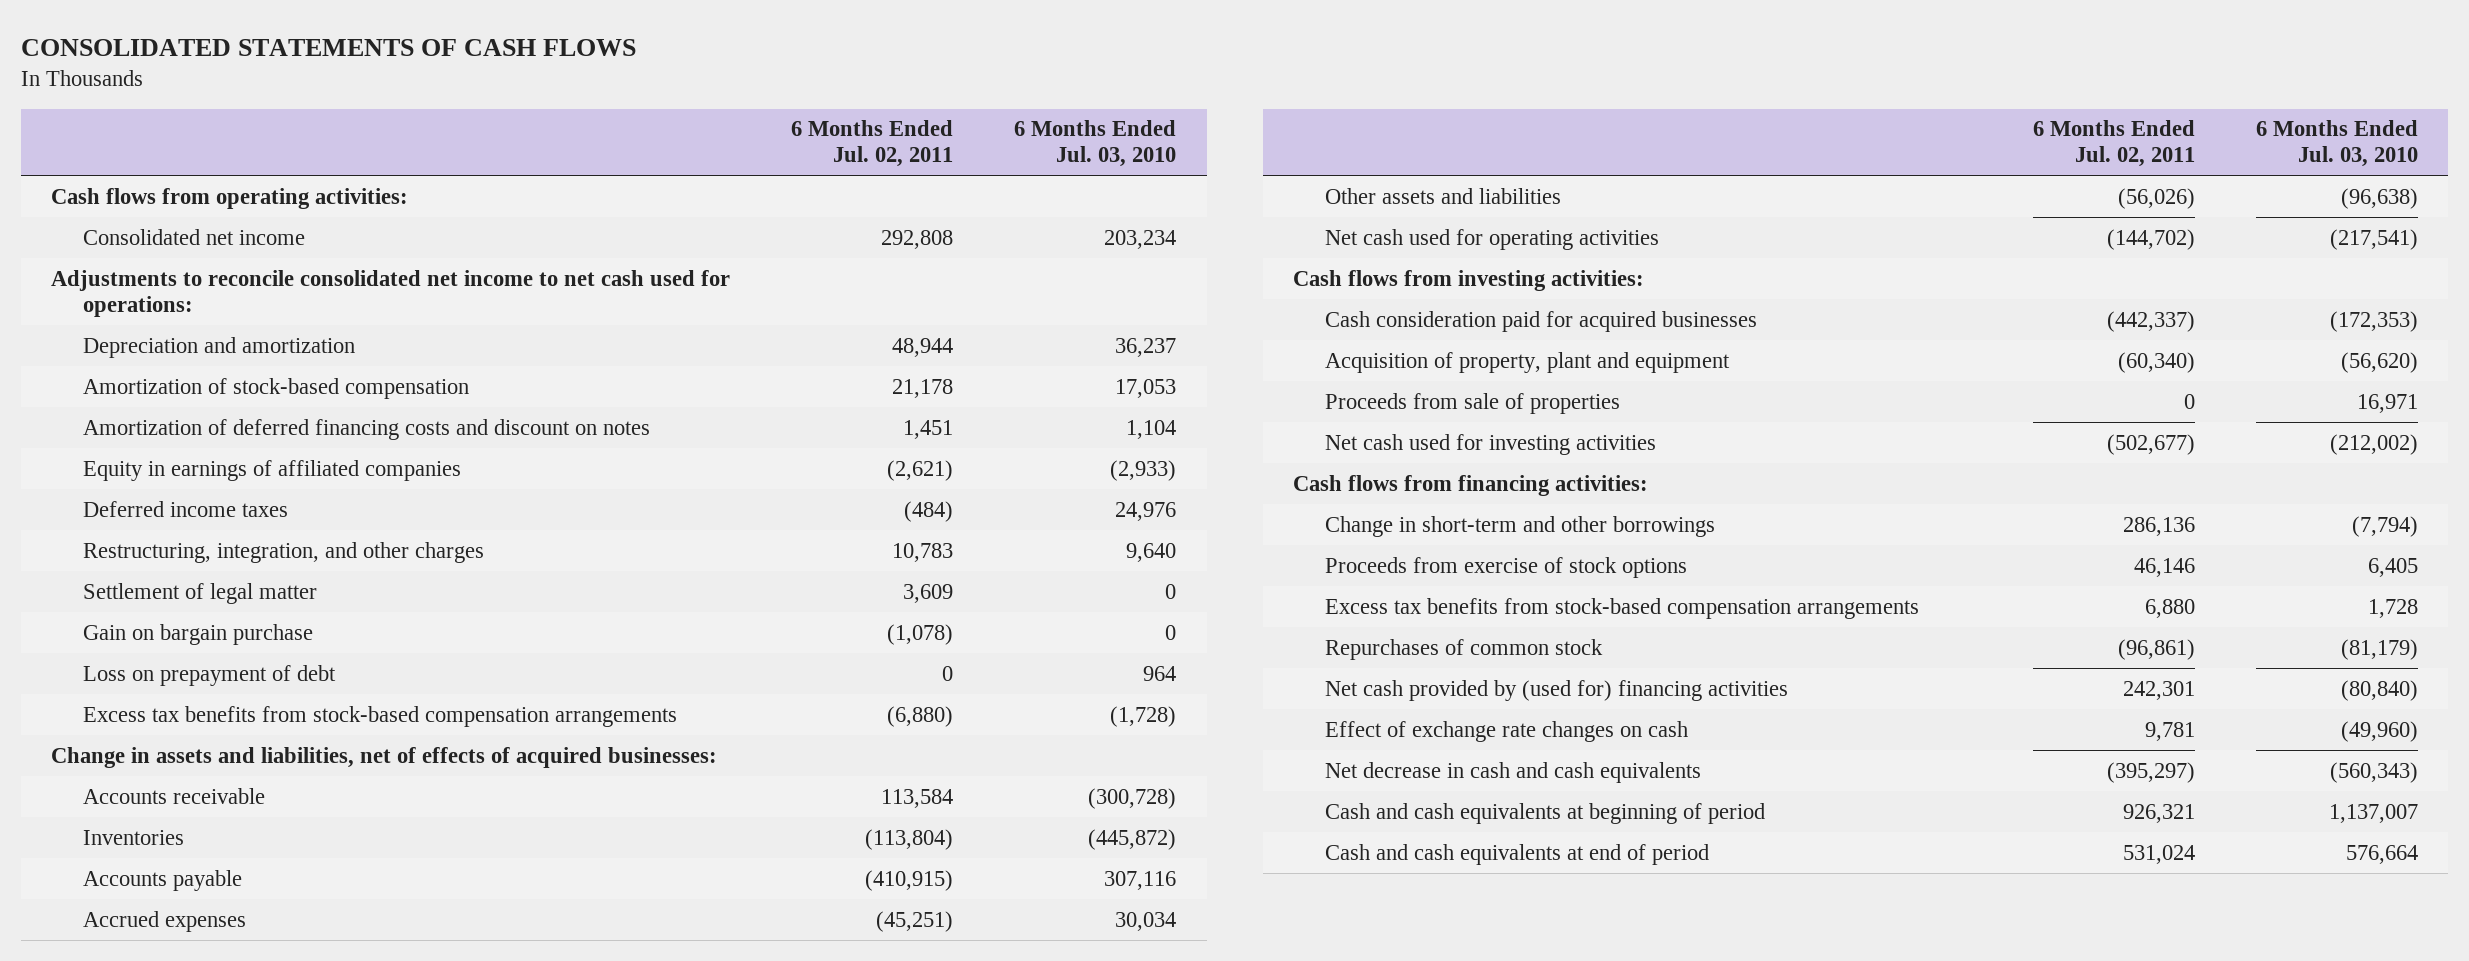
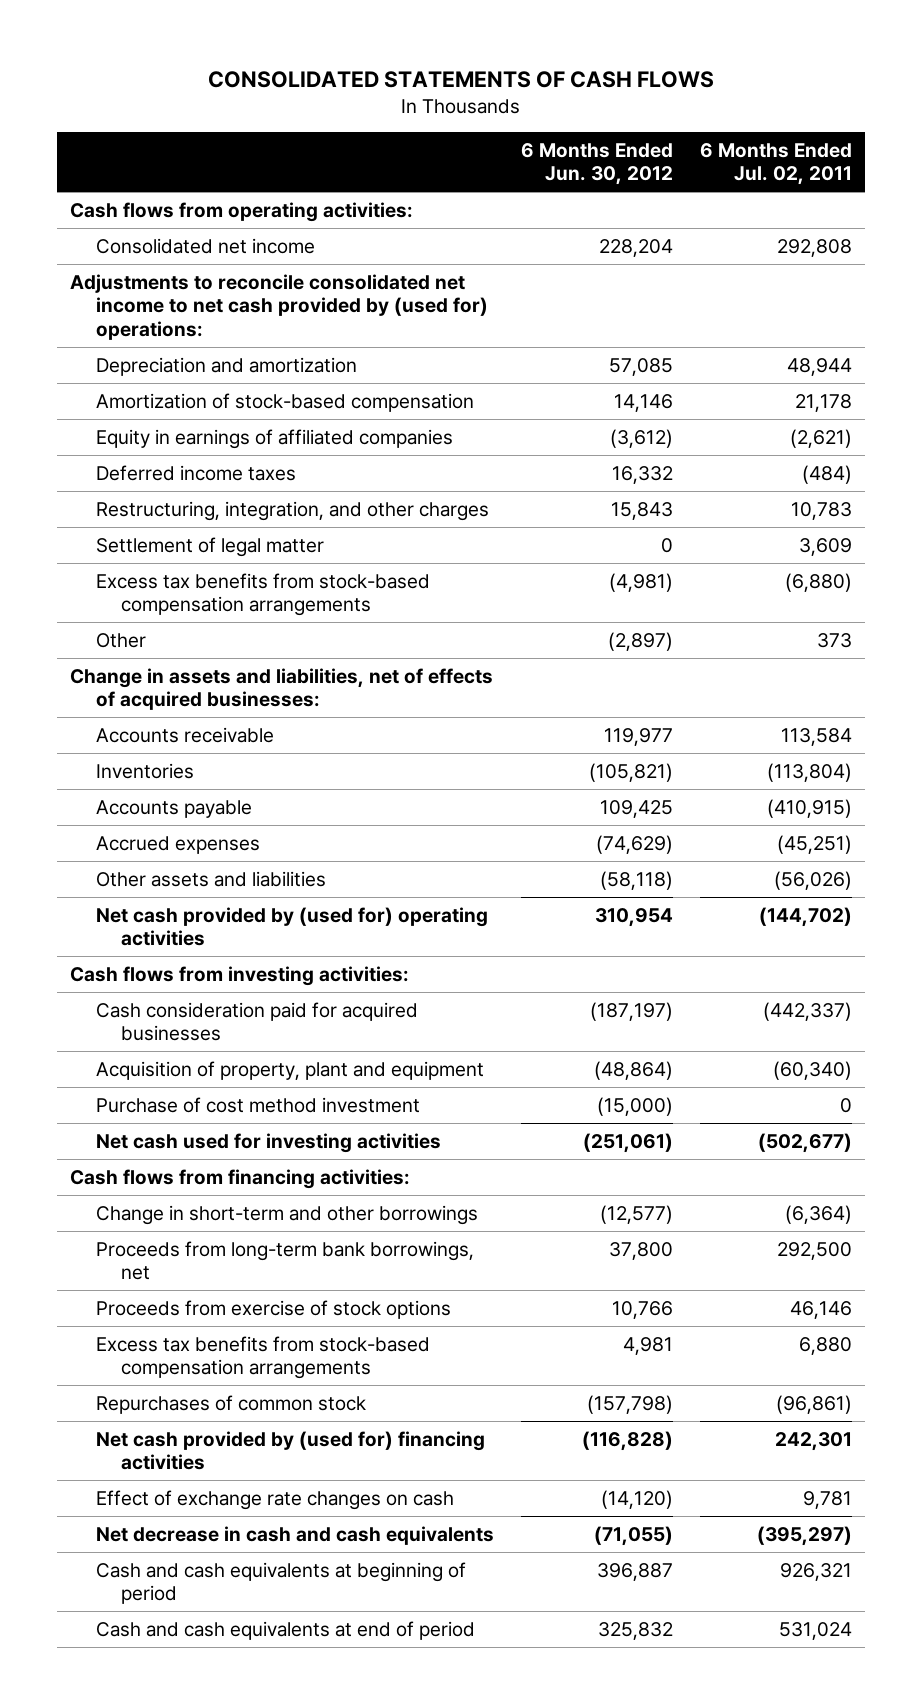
[1014,120,1177,168] 6 Months Ended Jul. 03, 2010 -> none
none -> [520,142,673,186] 6 Months Ended Jun. 30, 2012
[51,269,731,317] Adjustments to reconcile consolidated net income to net cash used for operations: -> [70,273,488,340] Adjustments to reconcile consolidated net income to net cash provided by (used for) operations:
[83,418,651,440] Amortization of deferred financing costs and discount on notes -> none
[83,623,314,645] Gain on bargain purchase -> none
[83,664,337,686] Loss on prepayment of debt -> none
none -> [95,632,146,648] Other
[1325,228,1660,250] Net cash used for operating activities -> [95,906,488,947] Net cash provided by (used for) operating activities
[1325,392,1621,414] Proceeds from sale of properties -> none
none -> [95,1096,420,1113] Purchase of cost method investment
[2123,516,2196,536] 286,136 -> [784,1204,852,1224] (6,364)
none -> [95,1240,474,1281] Proceeds from long-term bank borrowings, net

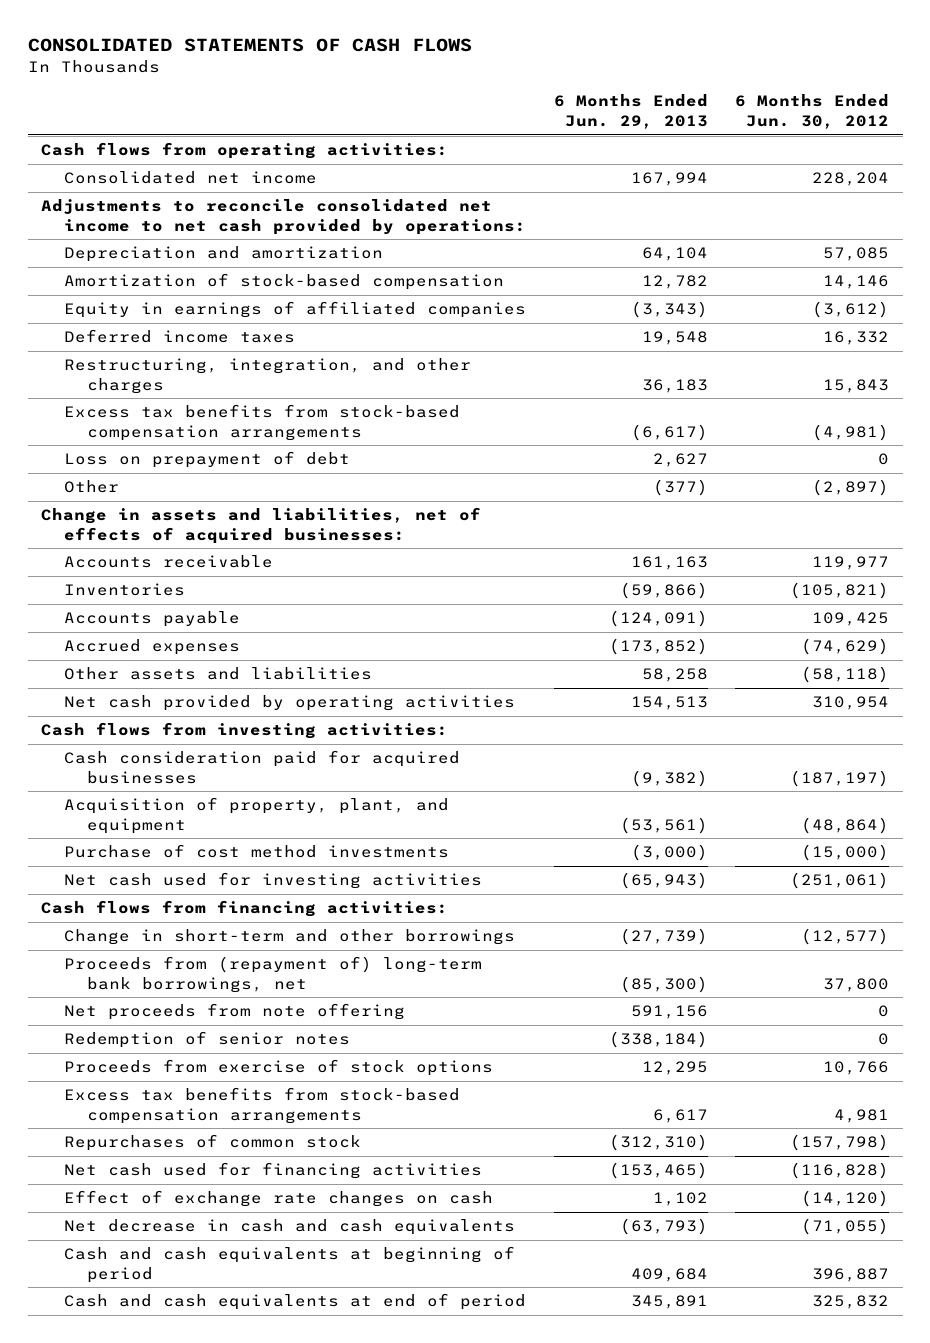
[699,142,852,186] 6 Months Ended Jul. 02, 2011 -> none
none -> [553,94,708,129] 6 Months Ended Jun. 29, 2013
[70,273,488,340] Adjustments to reconcile consolidated net income to net cash provided by (used for) operations: -> [41,199,527,235] Adjustments to reconcile consolidated net income to net cash provided by operations:
[95,536,324,557] Settlement of legal matter -> none
none -> [64,451,351,469] Loss on prepayment of debt
[95,906,488,947] Net cash provided by (used for) operating activities -> [64,695,516,712] Net cash provided by operating activities
[95,1060,484,1080] Acquisition of property, plant and equipment -> [64,797,450,834] Acquisition of property, plant, and equipment
[95,1096,420,1113] Purchase of cost method investment -> [64,844,450,859] Purchase of cost method investments
[95,1240,474,1281] Proceeds from long-term bank borrowings, net -> [64,956,483,993] Proceeds from (repayment of) long-term bank borrowings, net
none -> [64,1003,406,1021] Net proceeds from note offering
none -> [64,1031,351,1049] Redemption of senior notes
[95,1430,485,1471] Net cash provided by (used for) financing activities -> [64,1162,483,1180] Net cash used for financing activities

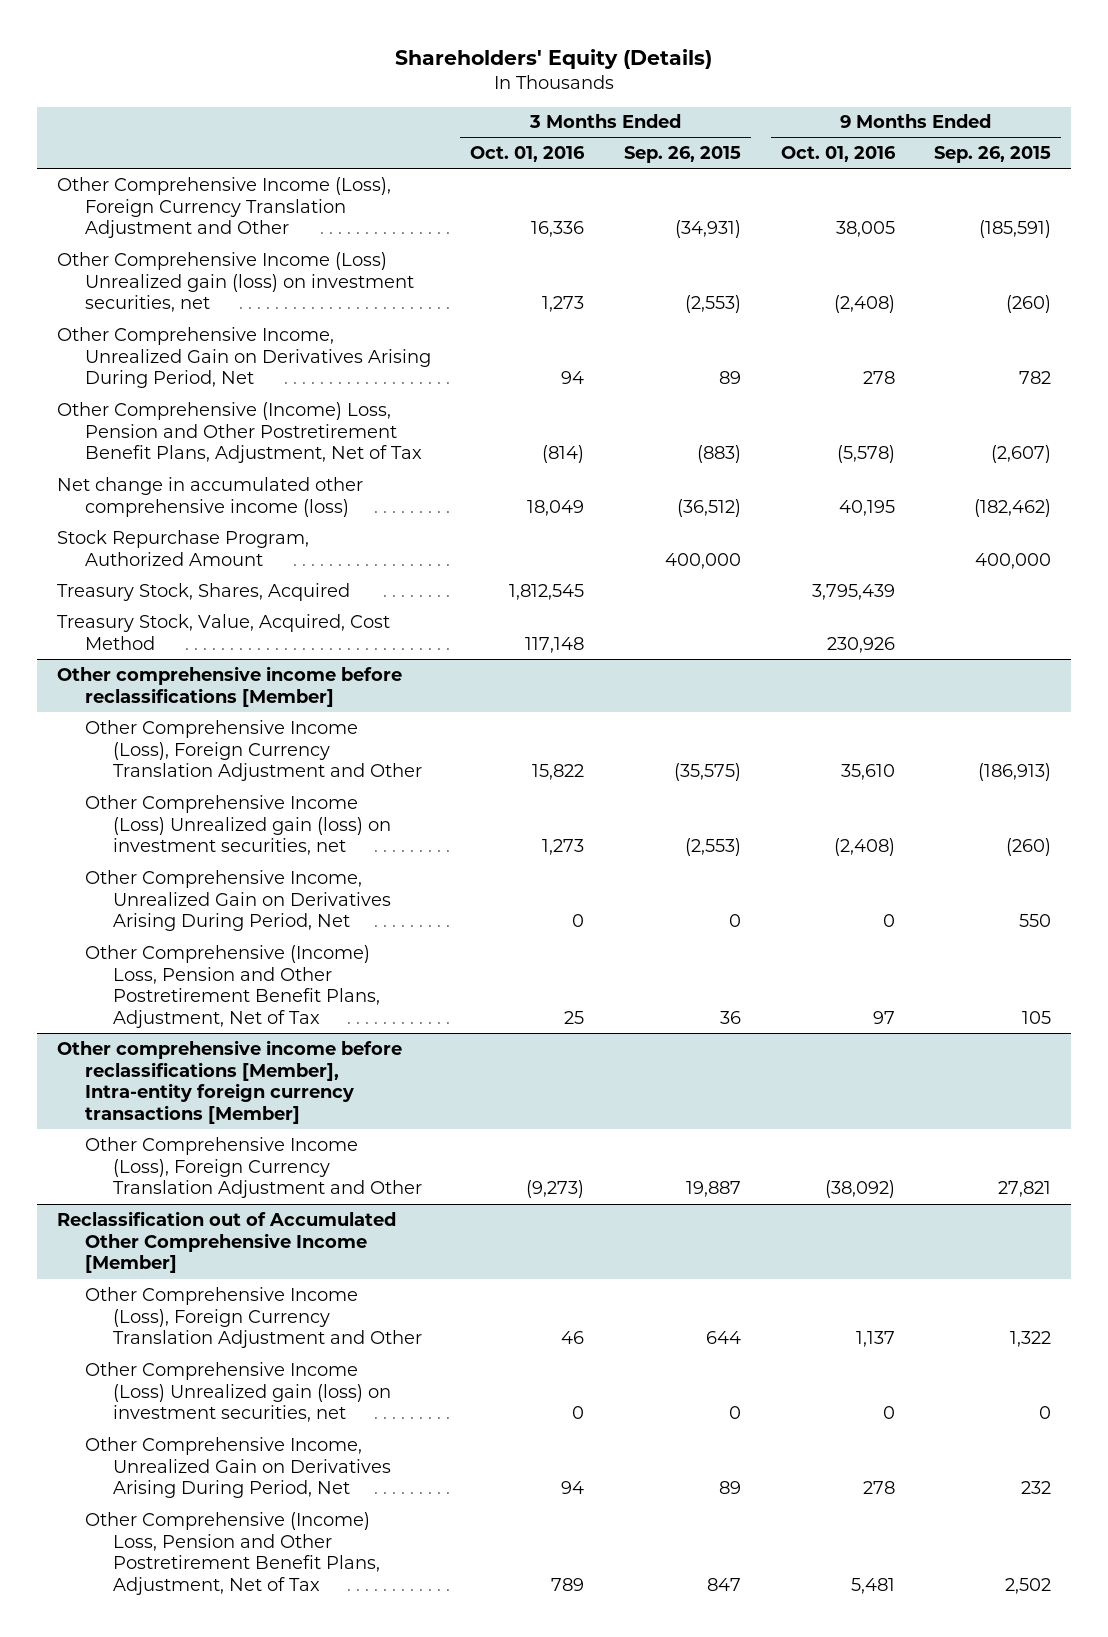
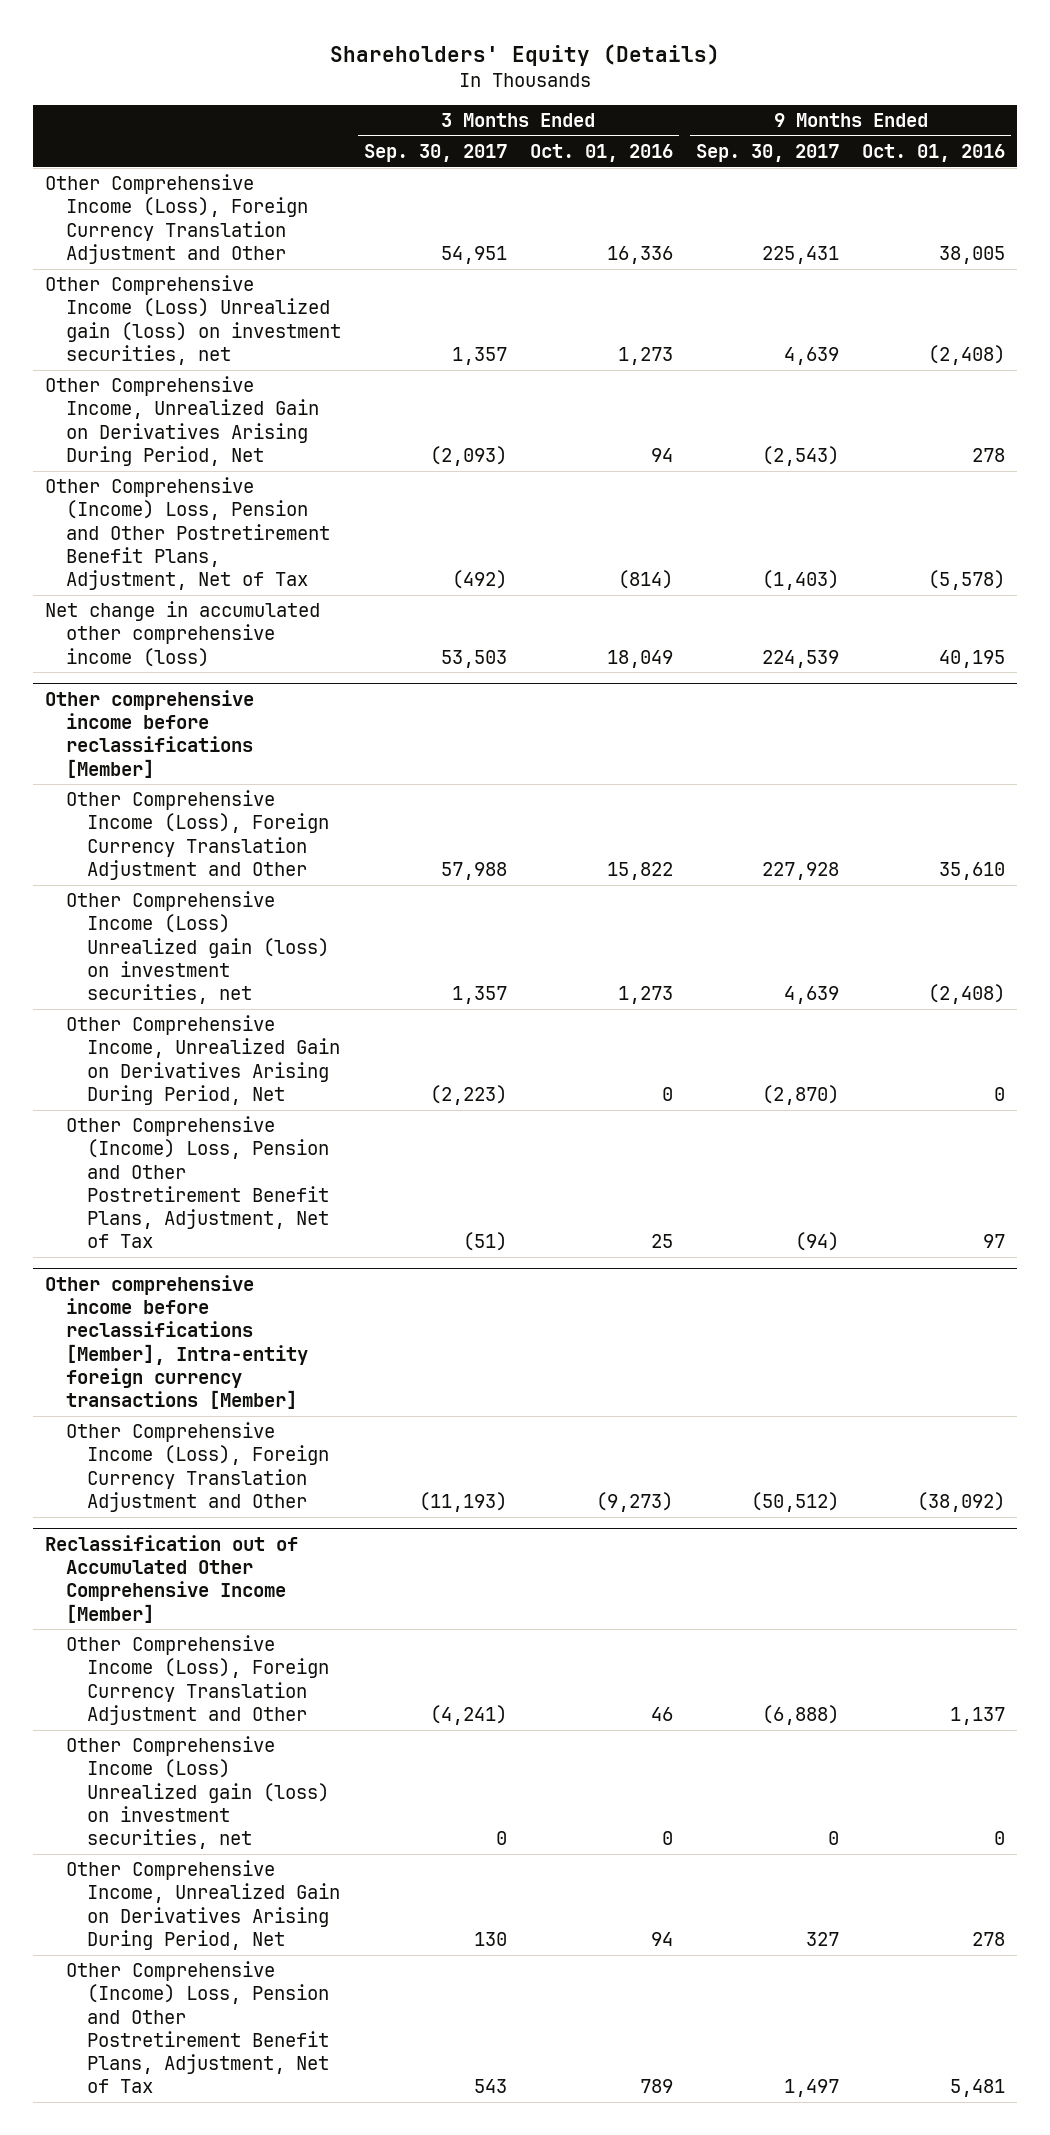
[623,146,741,164] Sep. 26, 2015 -> none
[934,146,1052,164] Sep. 26, 2015 -> none
none -> [363,144,507,163] Sep. 30, 2017
none -> [695,144,839,163] Sep. 30, 2017
[56,529,309,566] Stock Repurchase Program, Authorized Amount -> none
[56,582,350,601] Treasury Stock, Shares, Acquired -> none
[56,613,390,650] Treasury Stock, Value, Acquired, Cost Method -> none

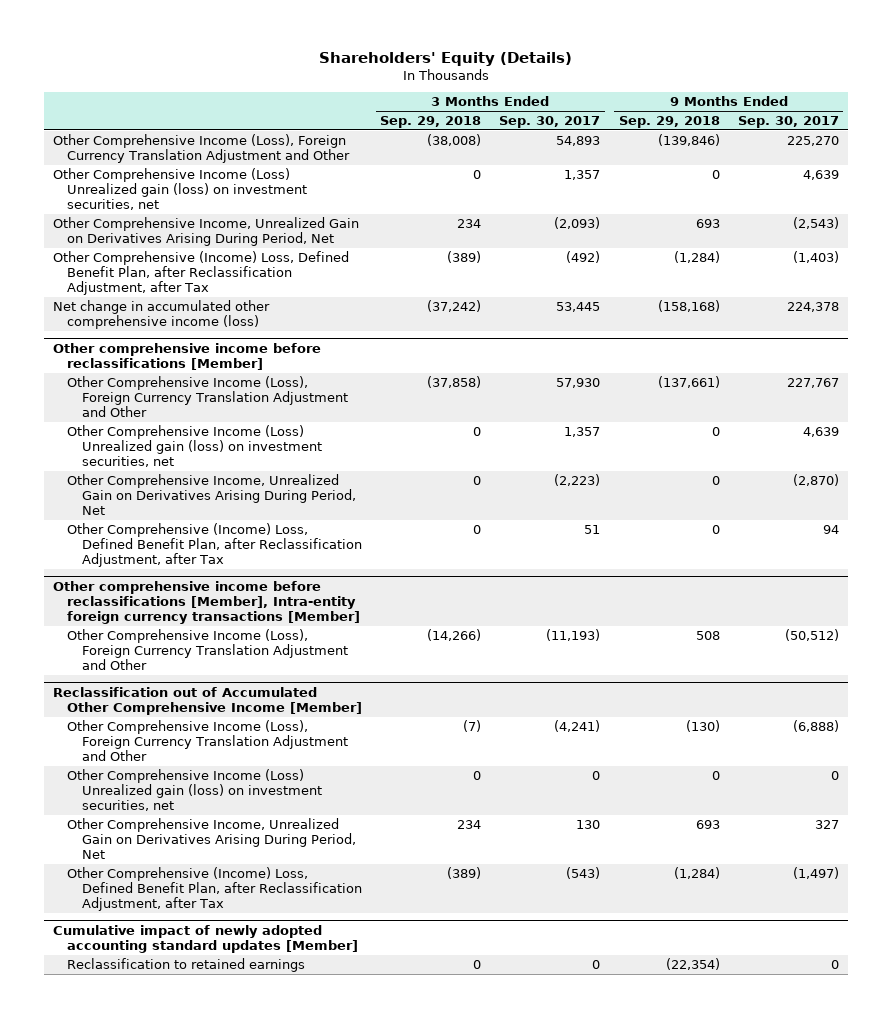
[529,144,673,163] Oct. 01, 2016 -> none
[862,144,1006,163] Oct. 01, 2016 -> none
none -> [380,115,482,128] Sep. 29, 2018
none -> [618,115,720,128] Sep. 29, 2018
[440,245,507,264] 54,951 -> [556,135,601,146] 54,893
[761,245,839,264] 225,431 -> [786,135,839,146] 225,270
[44,477,330,591] Other Comprehensive (Income) Loss, Pension and Other Postretirement Benefit Plans, Adjustment, Net of Tax -> [52,250,349,296] Other Comprehensive (Income) Loss, Defined Benefit Plan, after Reclassification Adjustment, after Tax
[440,649,507,668] 53,503 -> [556,301,601,312] 53,445
[761,649,839,668] 224,539 -> [786,301,839,312] 224,378
[440,861,507,880] 57,988 -> [556,377,601,388] 57,930
[761,861,839,880] 227,928 -> [786,377,839,388] 227,767
[65,1116,330,1249] Other Comprehensive (Income) Loss, Pension and Other Postretirement Benefit Plans, Adjustment, Net of Tax -> [67,522,362,568] Other Comprehensive (Income) Loss, Defined Benefit Plan, after Reclassification Adjustment, after Tax
[462,1232,507,1252] (51) -> [584,524,601,534] 51
[794,1232,839,1252] (94) -> [822,524,839,534] 94
[65,1961,330,2094] Other Comprehensive (Income) Loss, Pension and Other Postretirement Benefit Plans, Adjustment, Net of Tax -> [67,866,362,912] Other Comprehensive (Income) Loss, Defined Benefit Plan, after Reclassification Adjustment, after Tax
[473,2079,507,2094] 543 -> [566,866,601,879] (543)
[783,2079,839,2098] 1,497 -> [792,866,839,879] (1,497)
none -> [52,924,359,953] Cumulative impact of newly adopted accounting standard updates [Member]
none -> [67,957,306,972] Reclassification to retained earnings

